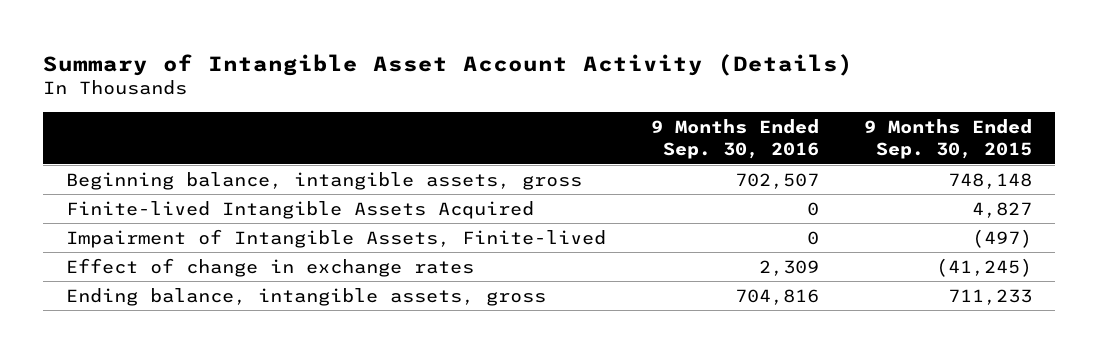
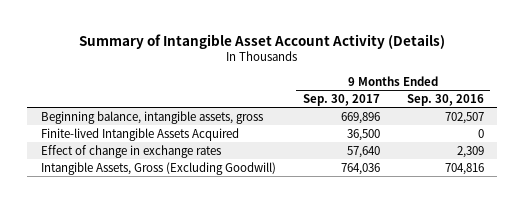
[864,118,1033,160] 9 Months Ended Sep. 30, 2015 -> none
none -> [302,94,380,107] Sep. 30, 2017
[65,228,606,248] Impairment of Intangible Assets, Finite-lived -> none
[65,287,546,306] Ending balance, intangible assets, gross -> [40,161,276,175] Intangible Assets, Gross (Excluding Goodwill)

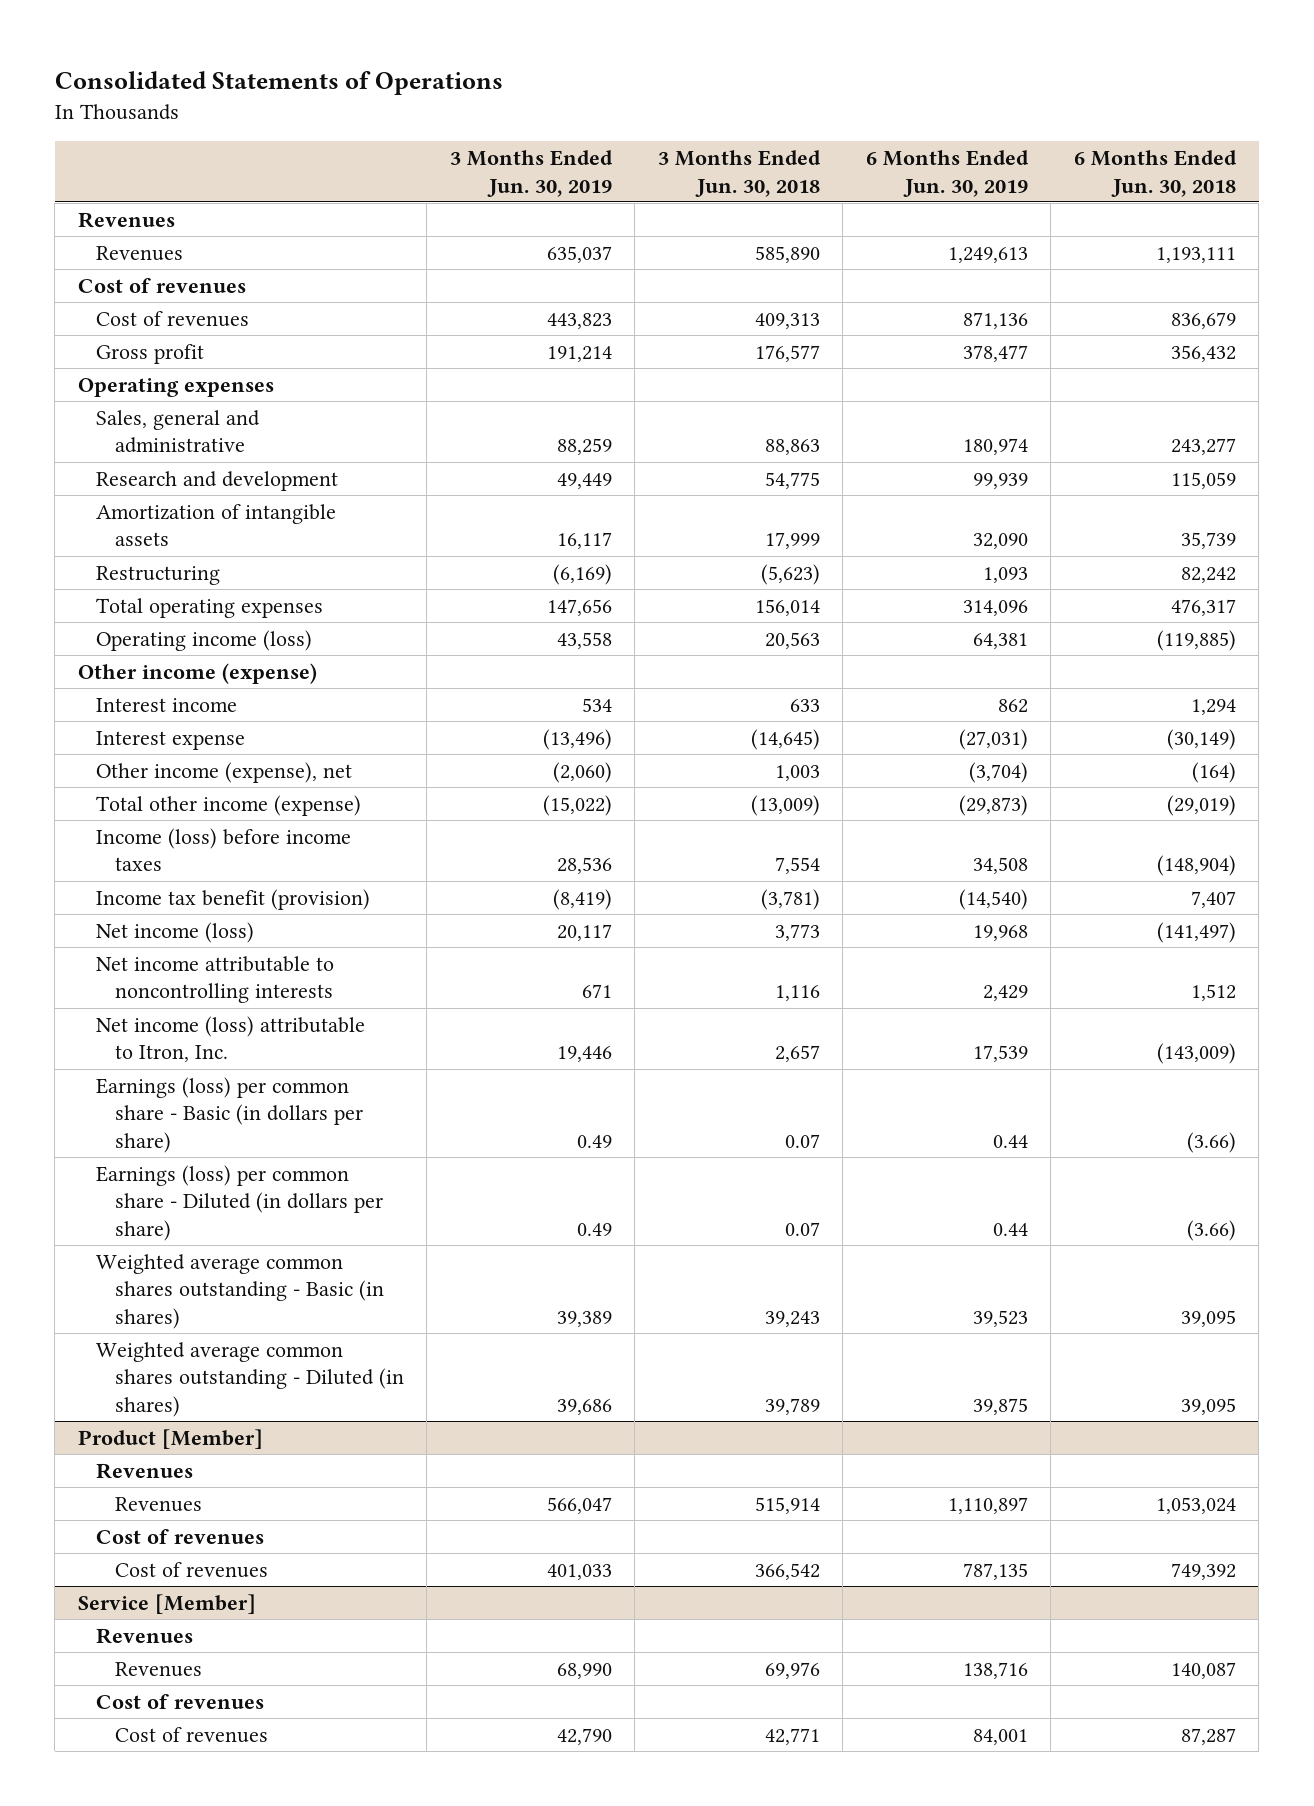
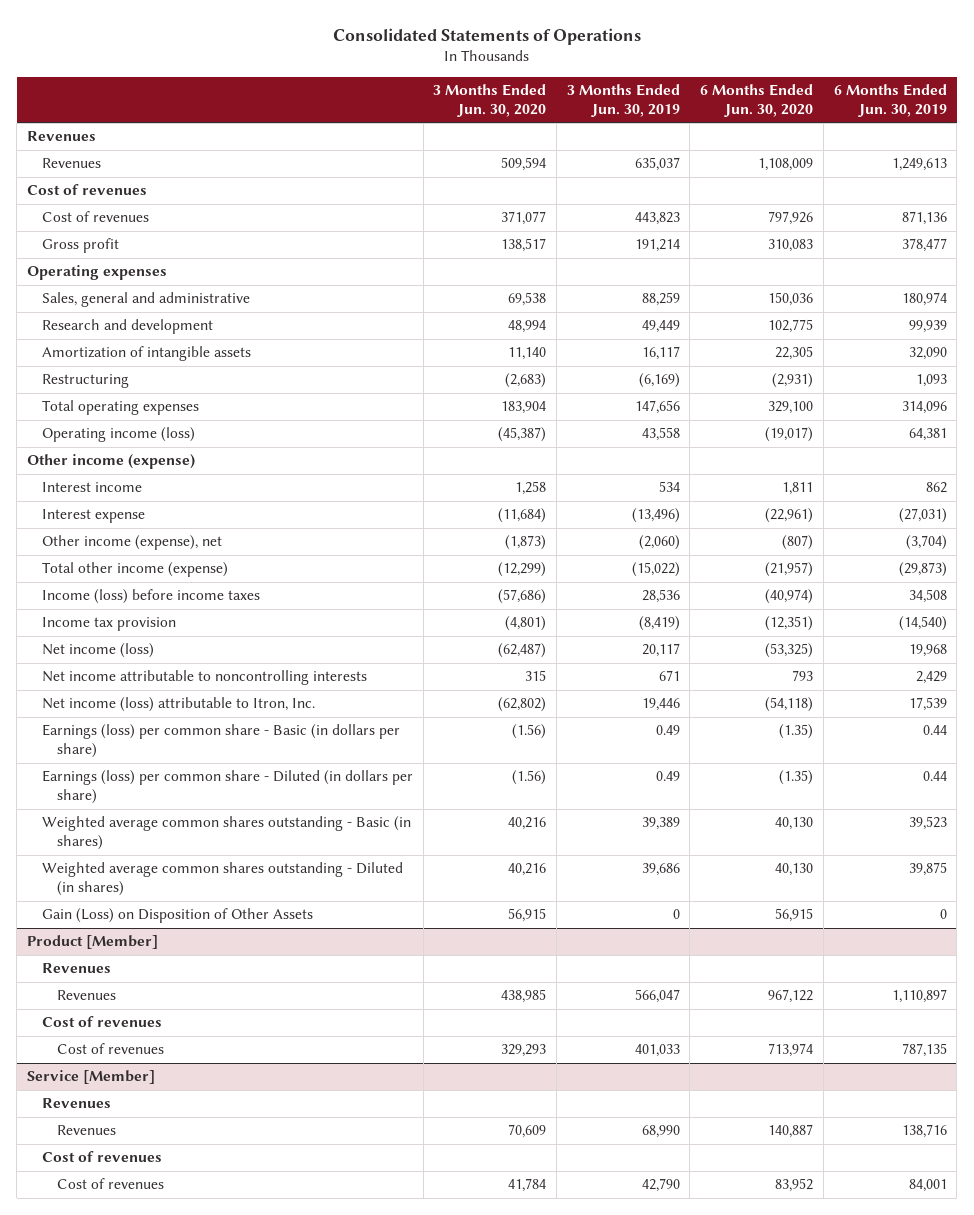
[657,150,821,197] 3 Months Ended Jun. 30, 2018 -> none
[1073,150,1237,197] 6 Months Ended Jun. 30, 2018 -> none
none -> [433,84,547,117] 3 Months Ended Jun. 30, 2020
none -> [700,84,814,117] 6 Months Ended Jun. 30, 2020
[96,888,371,910] Income tax benefit (provision) -> [42,617,177,632] Income tax provision
none -> [42,908,314,924] Gain (Loss) on Disposition of Other Assets

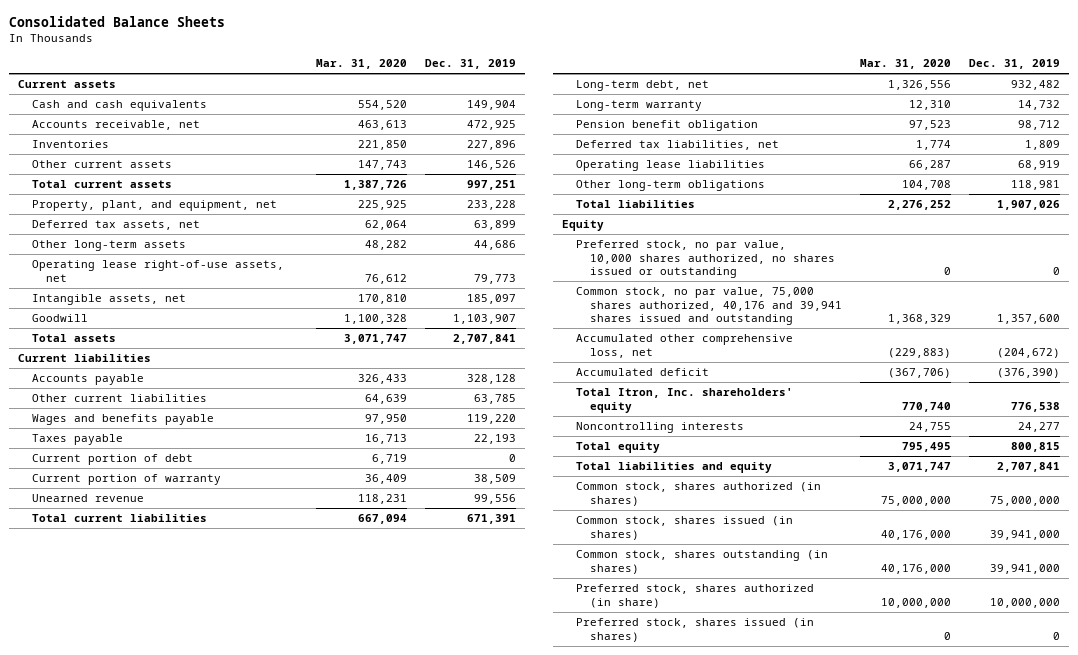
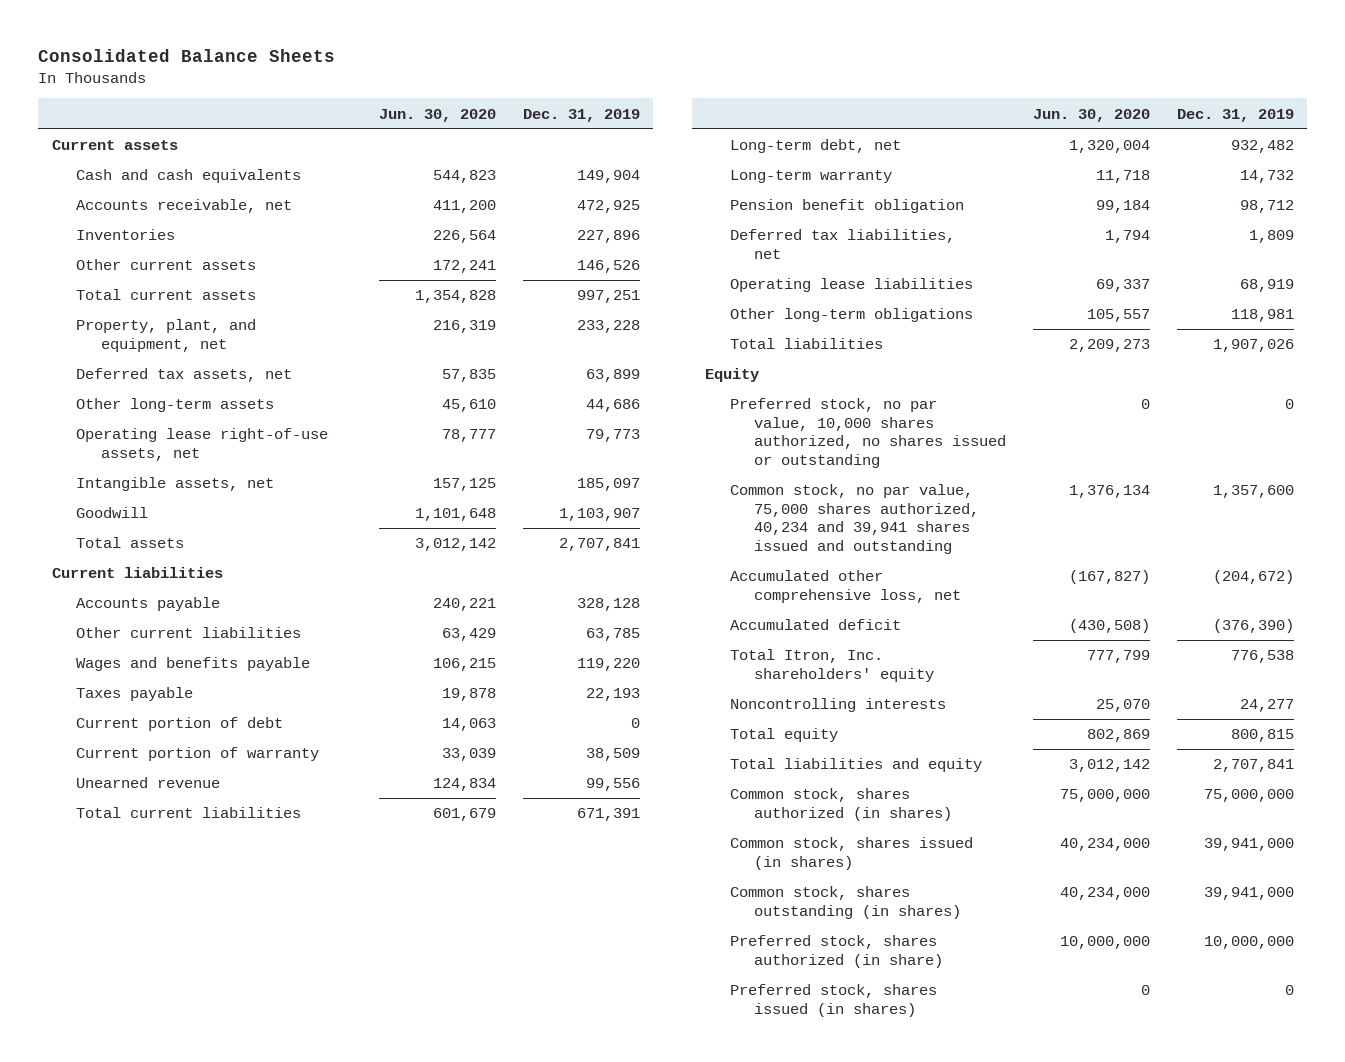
[316,59,408,70] Mar. 31, 2020 -> none
none -> [379,108,497,122] Jun. 30, 2020
[575,287,842,326] Common stock, no par value, 75,000 shares authorized, 40,176 and 39,941 shares issued and outstanding -> [729,484,980,554] Common stock, no par value, 75,000 shares authorized, 40,234 and 39,941 shares issued and outstanding

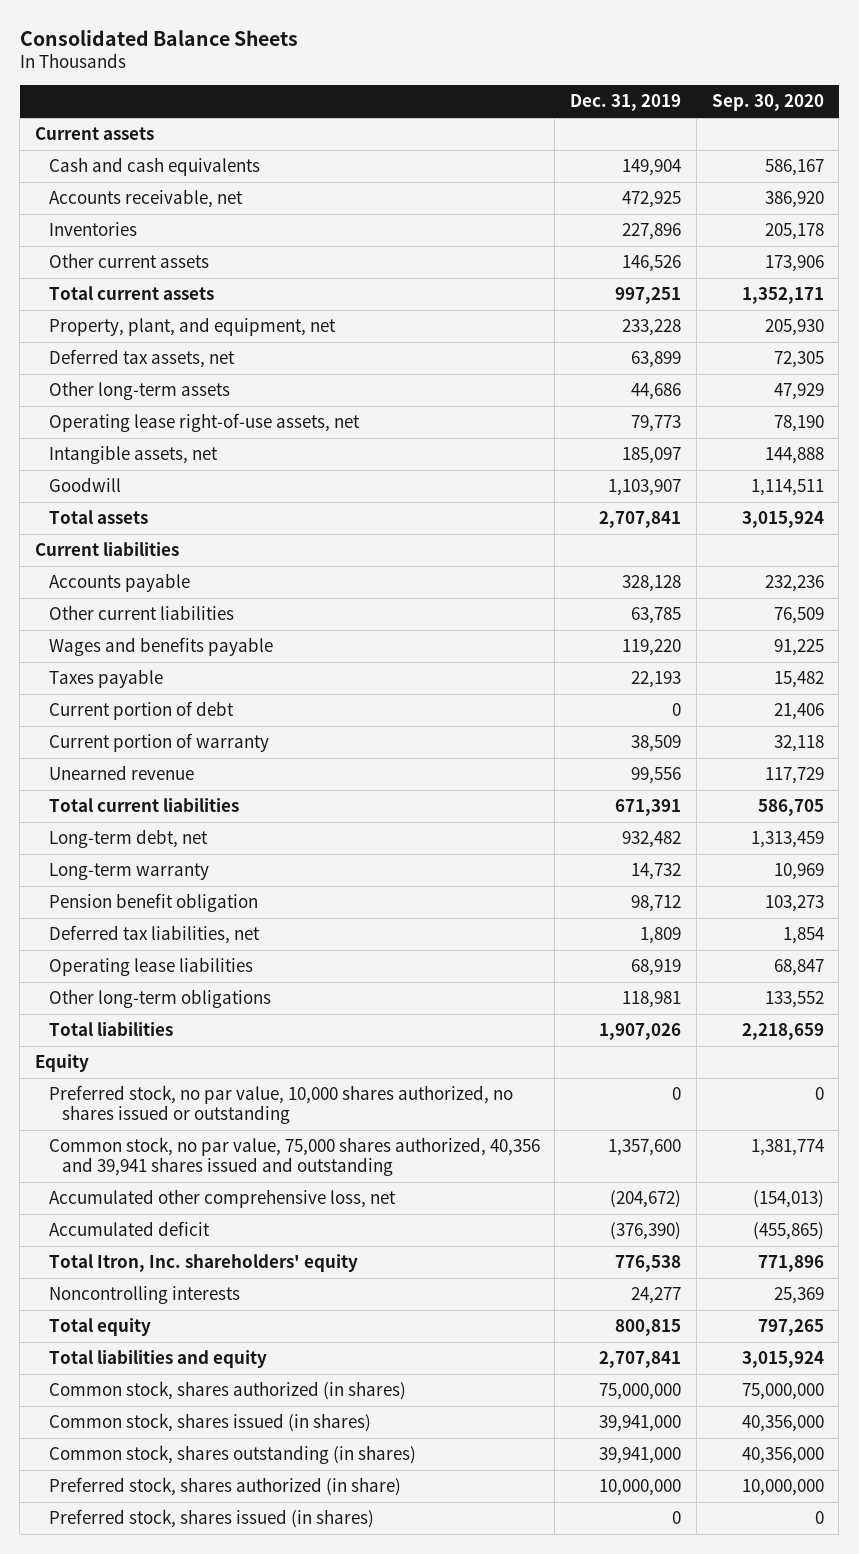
[379,108,497,122] Jun. 30, 2020 -> none
none -> [711,94,824,112] Sep. 30, 2020
[729,484,980,554] Common stock, no par value, 75,000 shares authorized, 40,234 and 39,941 shares issued and outstanding -> [48,1137,540,1177] Common stock, no par value, 75,000 shares authorized, 40,356 and 39,941 shares issued and outstanding

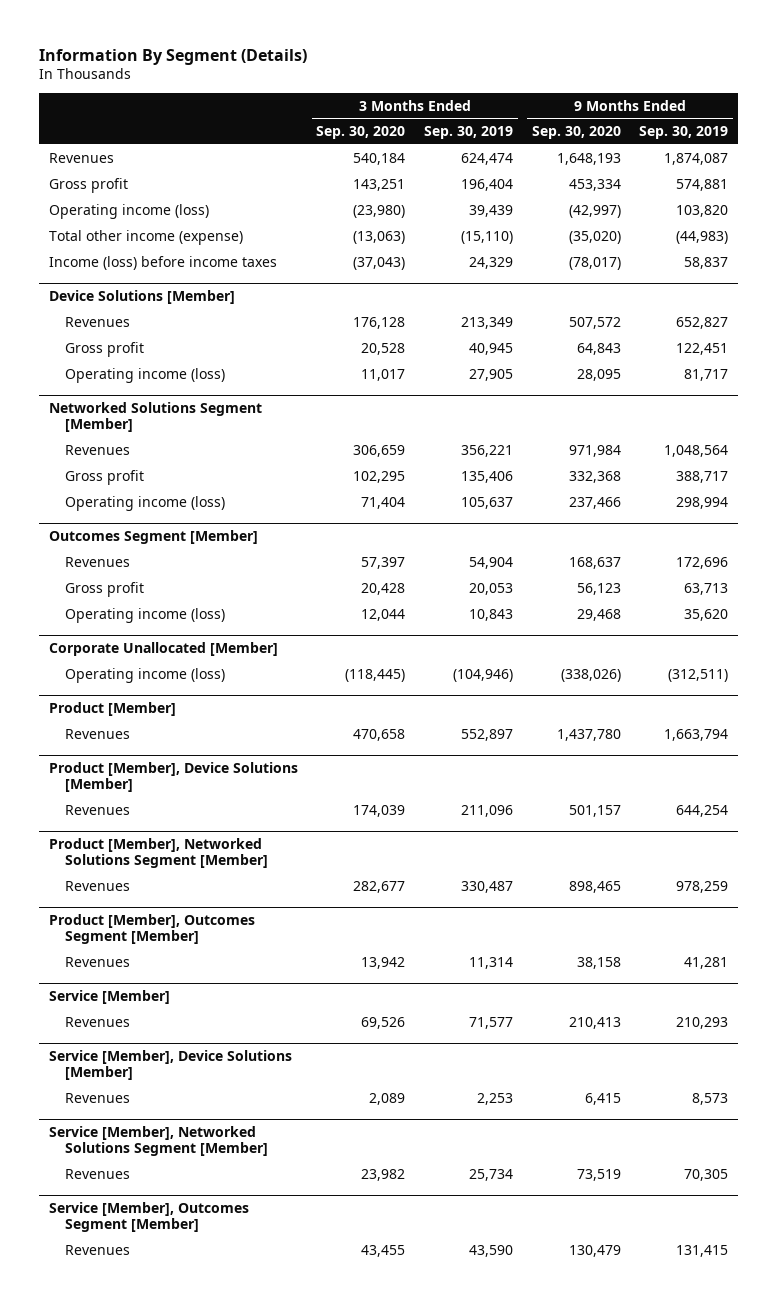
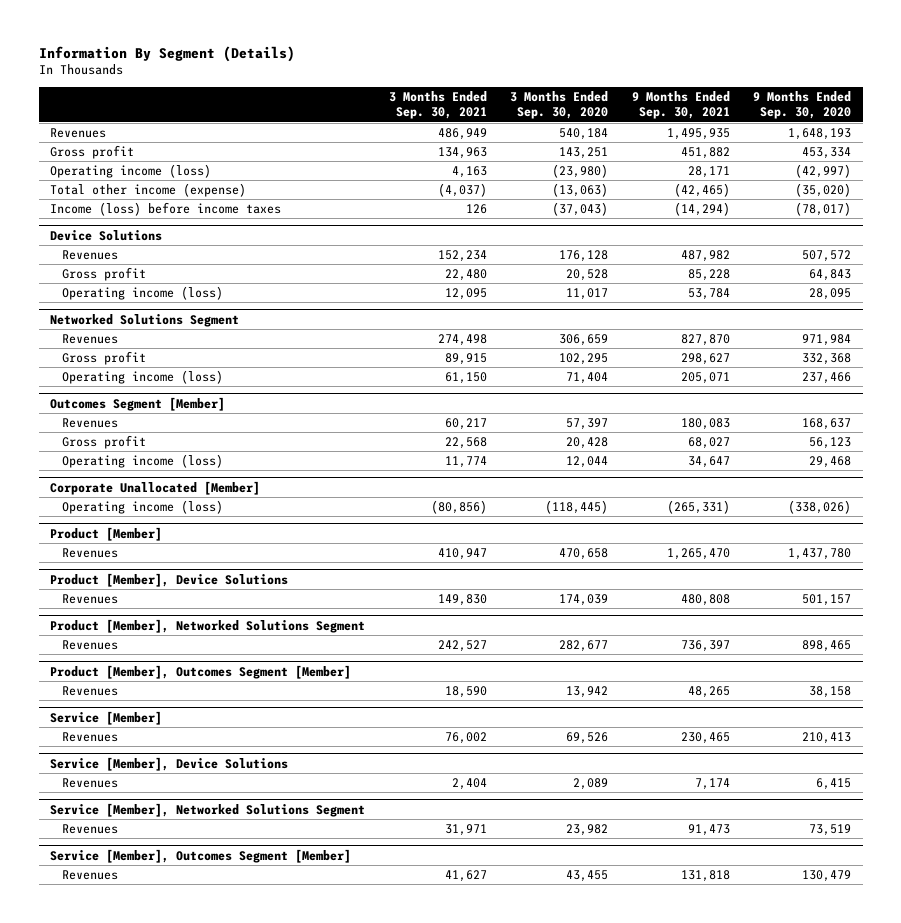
[424,126,514,140] Sep. 30, 2019 -> none
[639,126,729,140] Sep. 30, 2019 -> none
none -> [388,90,487,120] 3 Months Ended Sep. 30, 2021
none -> [631,90,730,120] 9 Months Ended Sep. 30, 2021
[48,289,235,304] Device Solutions [Member] -> [50,229,163,241] Device Solutions
[48,401,262,432] Networked Solutions Segment [Member] -> [50,313,240,327] Networked Solutions Segment
[48,761,298,792] Product [Member], Device Solutions [Member] -> [50,572,289,587] Product [Member], Device Solutions
[48,837,269,868] Product [Member], Networked Solutions Segment [Member] -> [50,618,366,633] Product [Member], Networked Solutions Segment
[48,1049,292,1080] Service [Member], Device Solutions [Member] -> [50,756,289,771] Service [Member], Device Solutions
[48,1125,269,1156] Service [Member], Networked Solutions Segment [Member] -> [50,802,366,817] Service [Member], Networked Solutions Segment

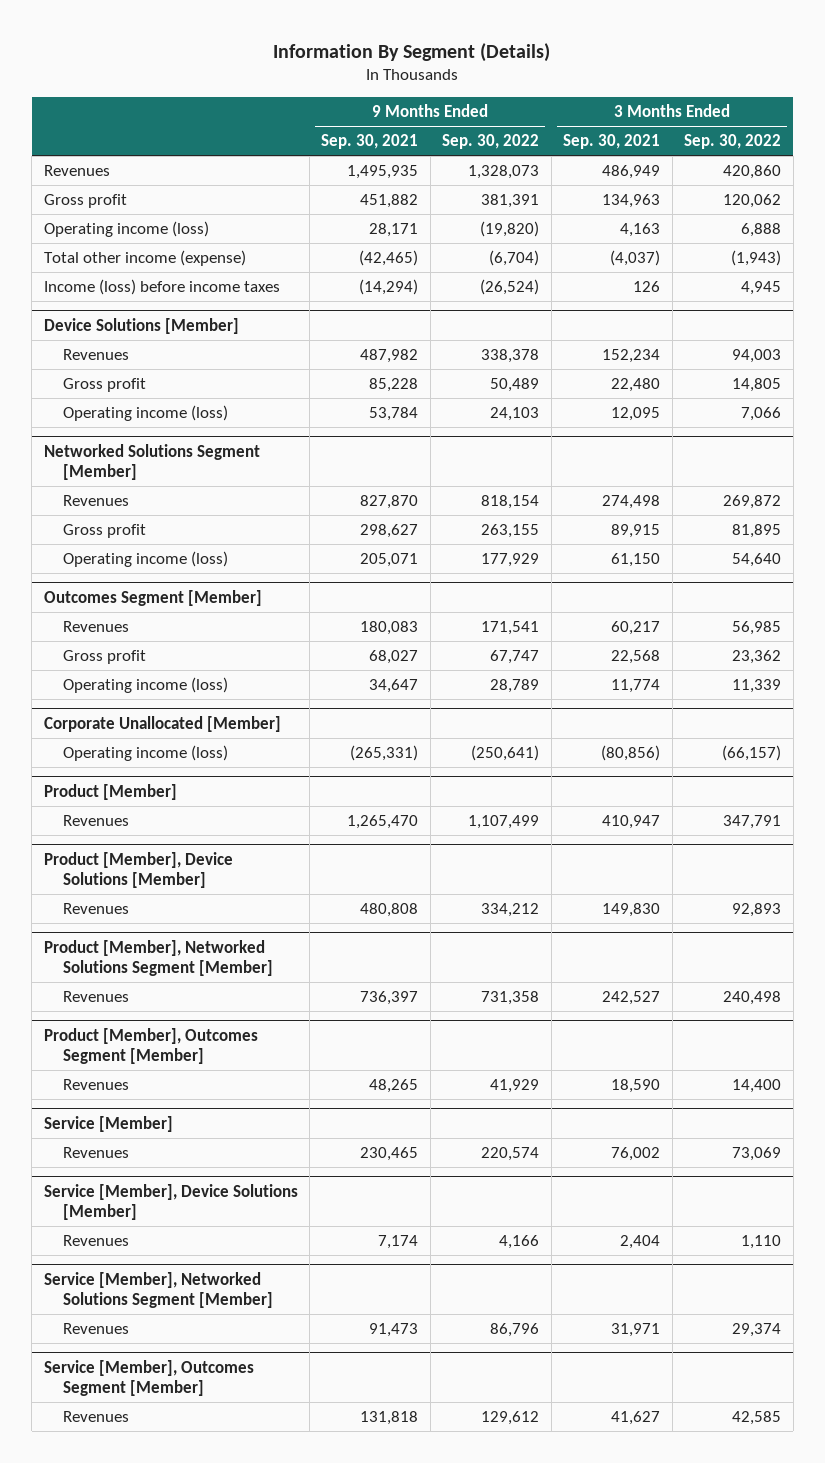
[510,90,609,120] 3 Months Ended Sep. 30, 2020 -> none
[753,90,852,120] 9 Months Ended Sep. 30, 2020 -> none
none -> [442,134,540,150] Sep. 30, 2022
none -> [684,134,782,150] Sep. 30, 2022
[50,229,163,241] Device Solutions -> [43,317,239,334] Device Solutions [Member]
[50,313,240,327] Networked Solutions Segment -> [43,443,260,480] Networked Solutions Segment [Member]
[50,572,289,587] Product [Member], Device Solutions -> [43,851,233,888] Product [Member], Device Solutions [Member]
[50,618,366,633] Product [Member], Networked Solutions Segment -> [43,939,273,976] Product [Member], Networked Solutions Segment [Member]
[50,756,289,771] Service [Member], Device Solutions -> [43,1183,298,1220] Service [Member], Device Solutions [Member]
[50,802,366,817] Service [Member], Networked Solutions Segment -> [43,1271,273,1308] Service [Member], Networked Solutions Segment [Member]

